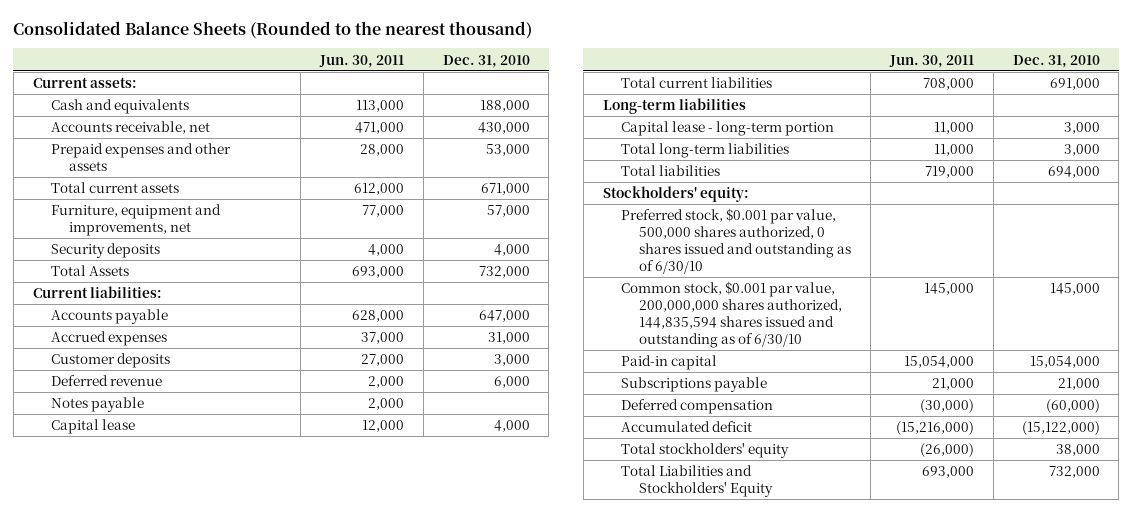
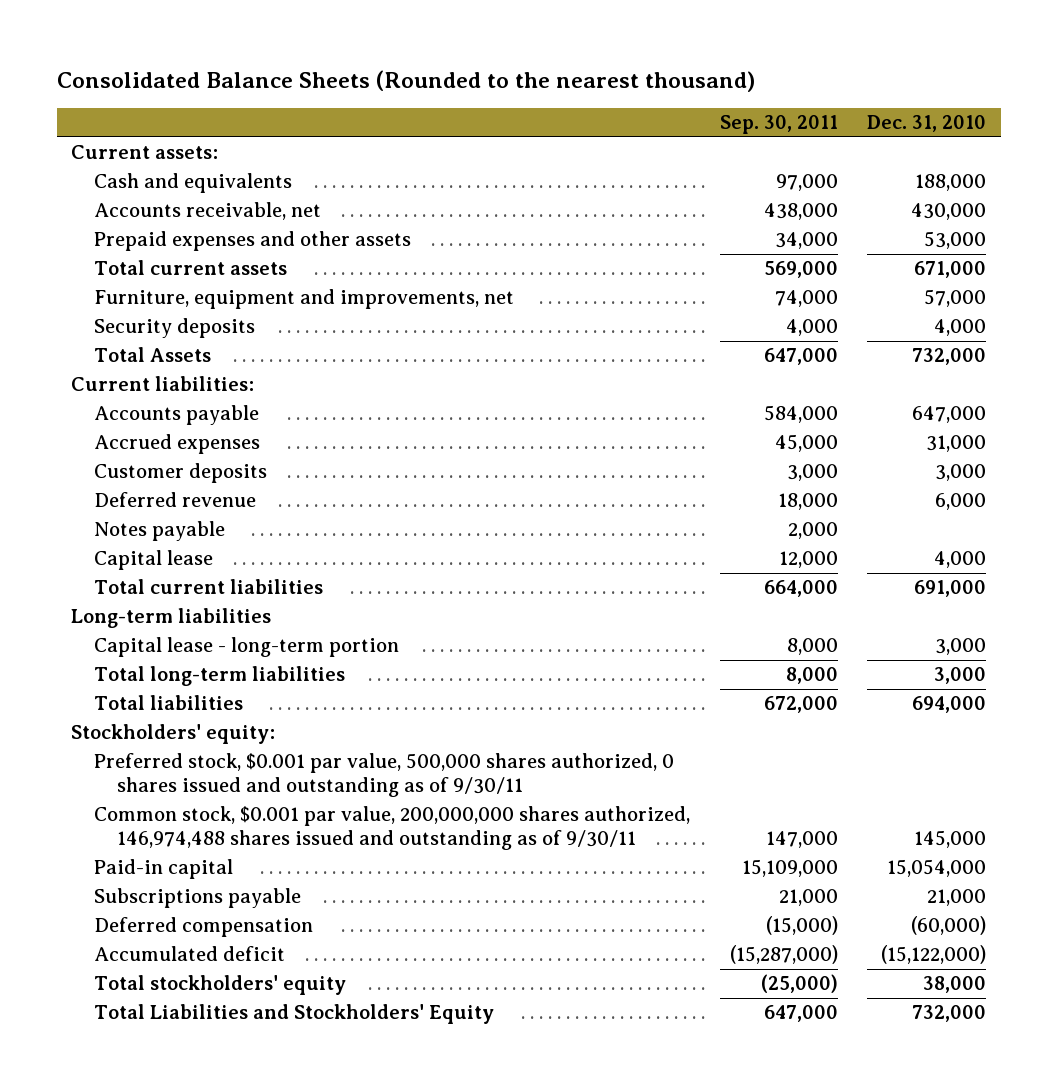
[318,54,404,68] Jun. 30, 2011 -> none
none -> [719,115,838,135] Sep. 30, 2011
[620,208,852,275] Preferred stock, $0.001 par value, 500,000 shares authorized, 0 shares issued and outstanding as of 6/30/10 -> [94,753,675,798] Preferred stock, $0.001 par value, 500,000 shares authorized, 0 shares issued and outstanding as of 9/30/11
[620,281,843,349] Common stock, $0.001 par value, 200,000,000 shares authorized, 144,835,594 shares issued and outstanding as of 6/30/10 -> [94,806,691,851] Common stock, $0.001 par value, 200,000,000 shares authorized, 146,974,488 shares issued and outstanding as of 9/30/11

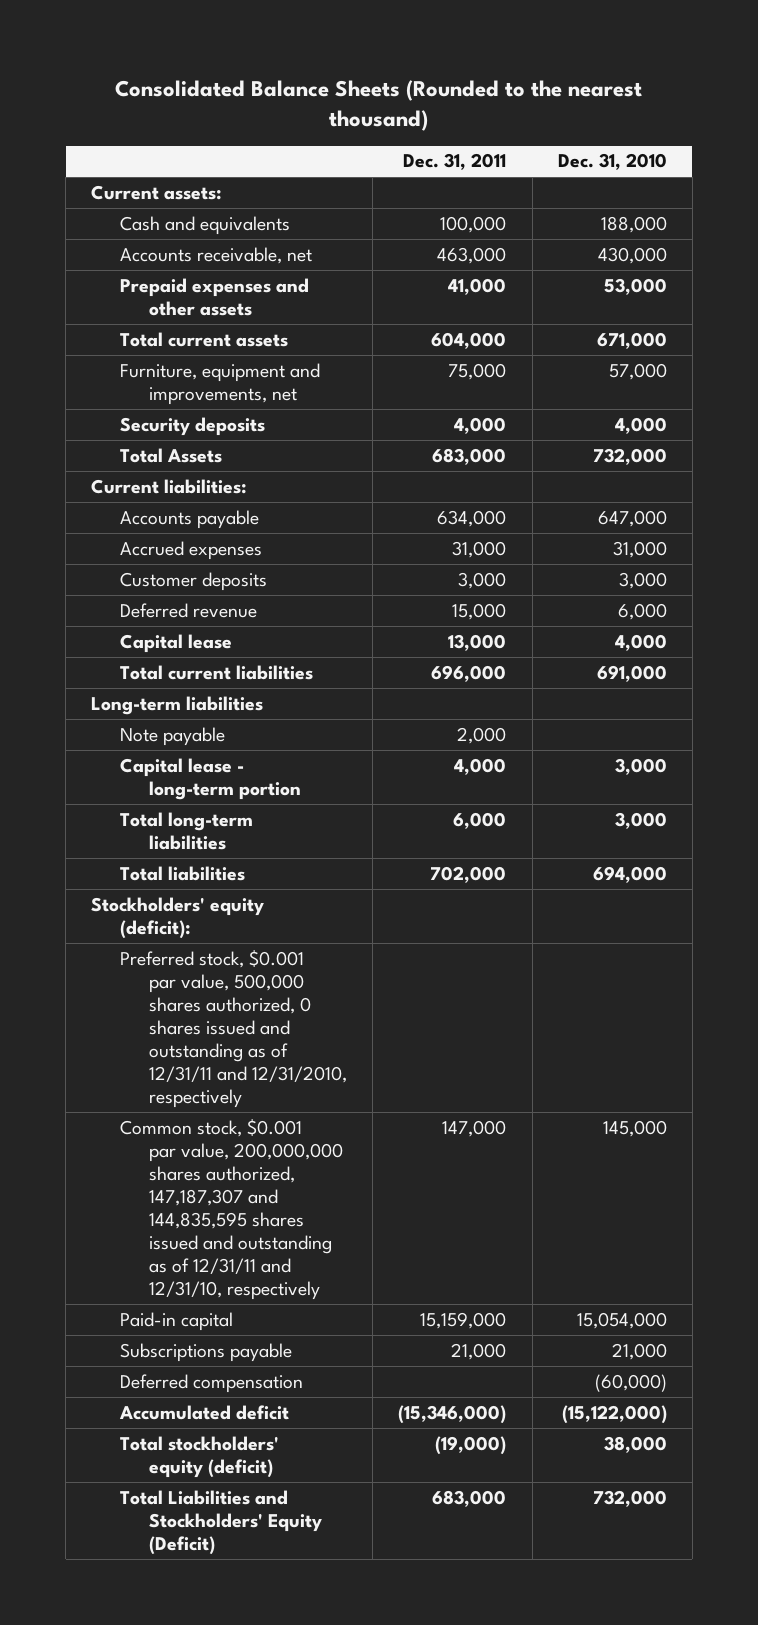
[719,115,838,135] Sep. 30, 2011 -> none
none -> [403,153,507,171] Dec. 31, 2011
[94,521,226,542] Notes payable -> none
none -> [120,726,226,746] Note payable
[71,724,276,745] Stockholders' equity: -> [91,896,265,939] Stockholders' equity (deficit):
[94,753,675,798] Preferred stock, $0.001 par value, 500,000 shares authorized, 0 shares issued and outstanding as of 9/30/11 -> [120,949,348,1109] Preferred stock, $0.001 par value, 500,000 shares authorized, 0 shares issued and outstanding as of 12/31/11 and 12/31/2010, respectively
[94,806,691,851] Common stock, $0.001 par value, 200,000,000 shares authorized, 146,974,488 shares issued and outstanding as of 9/30/11 -> [120,1118,344,1301] Common stock, $0.001 par value, 200,000,000 shares authorized, 147,187,307 and 144,835,595 shares issued and outstanding as of 12/31/11 and 12/31/10, respectively
[94,975,347,996] Total stockholders' equity -> [120,1435,280,1478] Total stockholders' equity (deficit)
[94,1004,495,1025] Total Liabilities and Stockholders' Equity -> [120,1489,323,1555] Total Liabilities and Stockholders' Equity (Deficit)

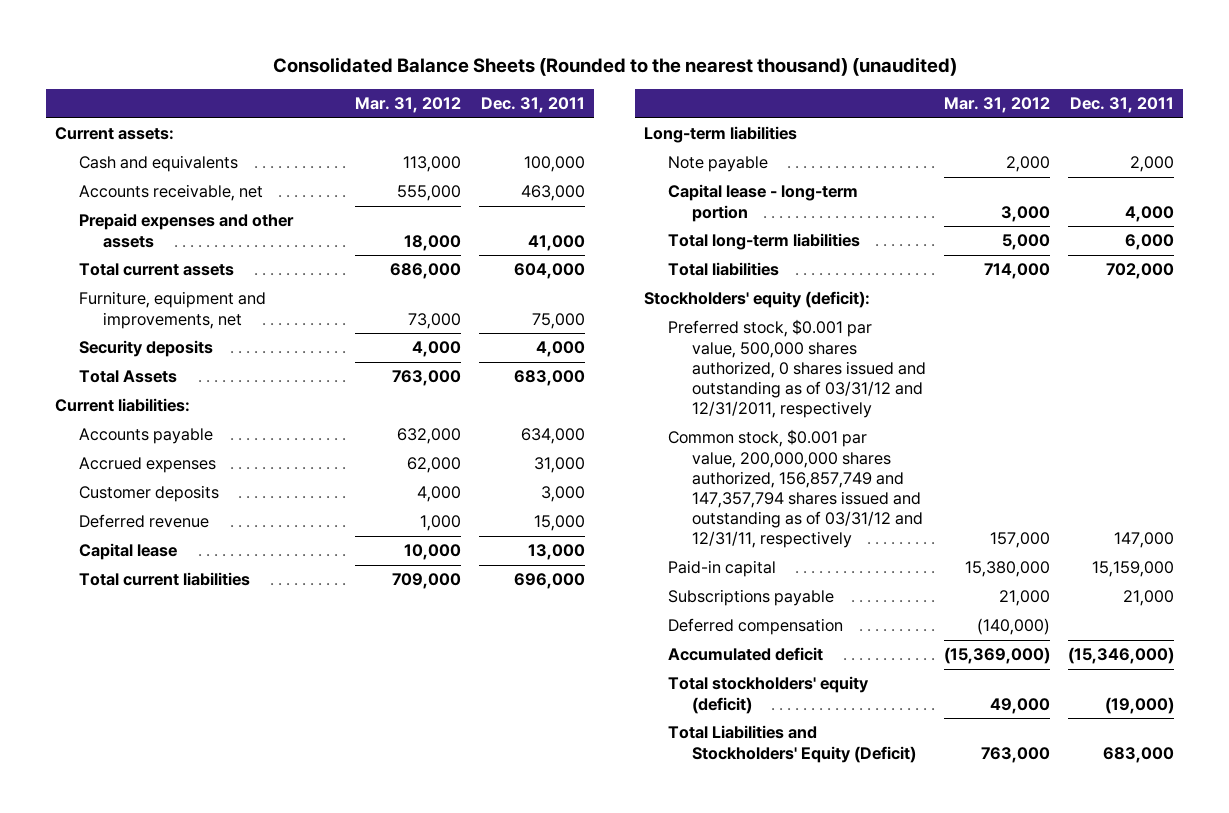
[115,79,643,132] Consolidated Balance Sheets (Rounded to the nearest thousand) -> [272,57,957,77] Consolidated Balance Sheets (Rounded to the nearest thousand) (unaudited)
[557,153,667,171] Dec. 31, 2010 -> none
none -> [354,97,461,114] Mar. 31, 2012
[120,949,348,1109] Preferred stock, $0.001 par value, 500,000 shares authorized, 0 shares issued and outstanding as of 12/31/11 and 12/31/2010, respectively -> [667,319,926,419] Preferred stock, $0.001 par value, 500,000 shares authorized, 0 shares issued and outstanding as of 03/31/12 and 12/31/2011, respectively
[120,1118,344,1301] Common stock, $0.001 par value, 200,000,000 shares authorized, 147,187,307 and 144,835,595 shares issued and outstanding as of 12/31/11 and 12/31/10, respectively -> [667,429,923,549] Common stock, $0.001 par value, 200,000,000 shares authorized, 156,857,749 and 147,357,794 shares issued and outstanding as of 03/31/12 and 12/31/11, respectively

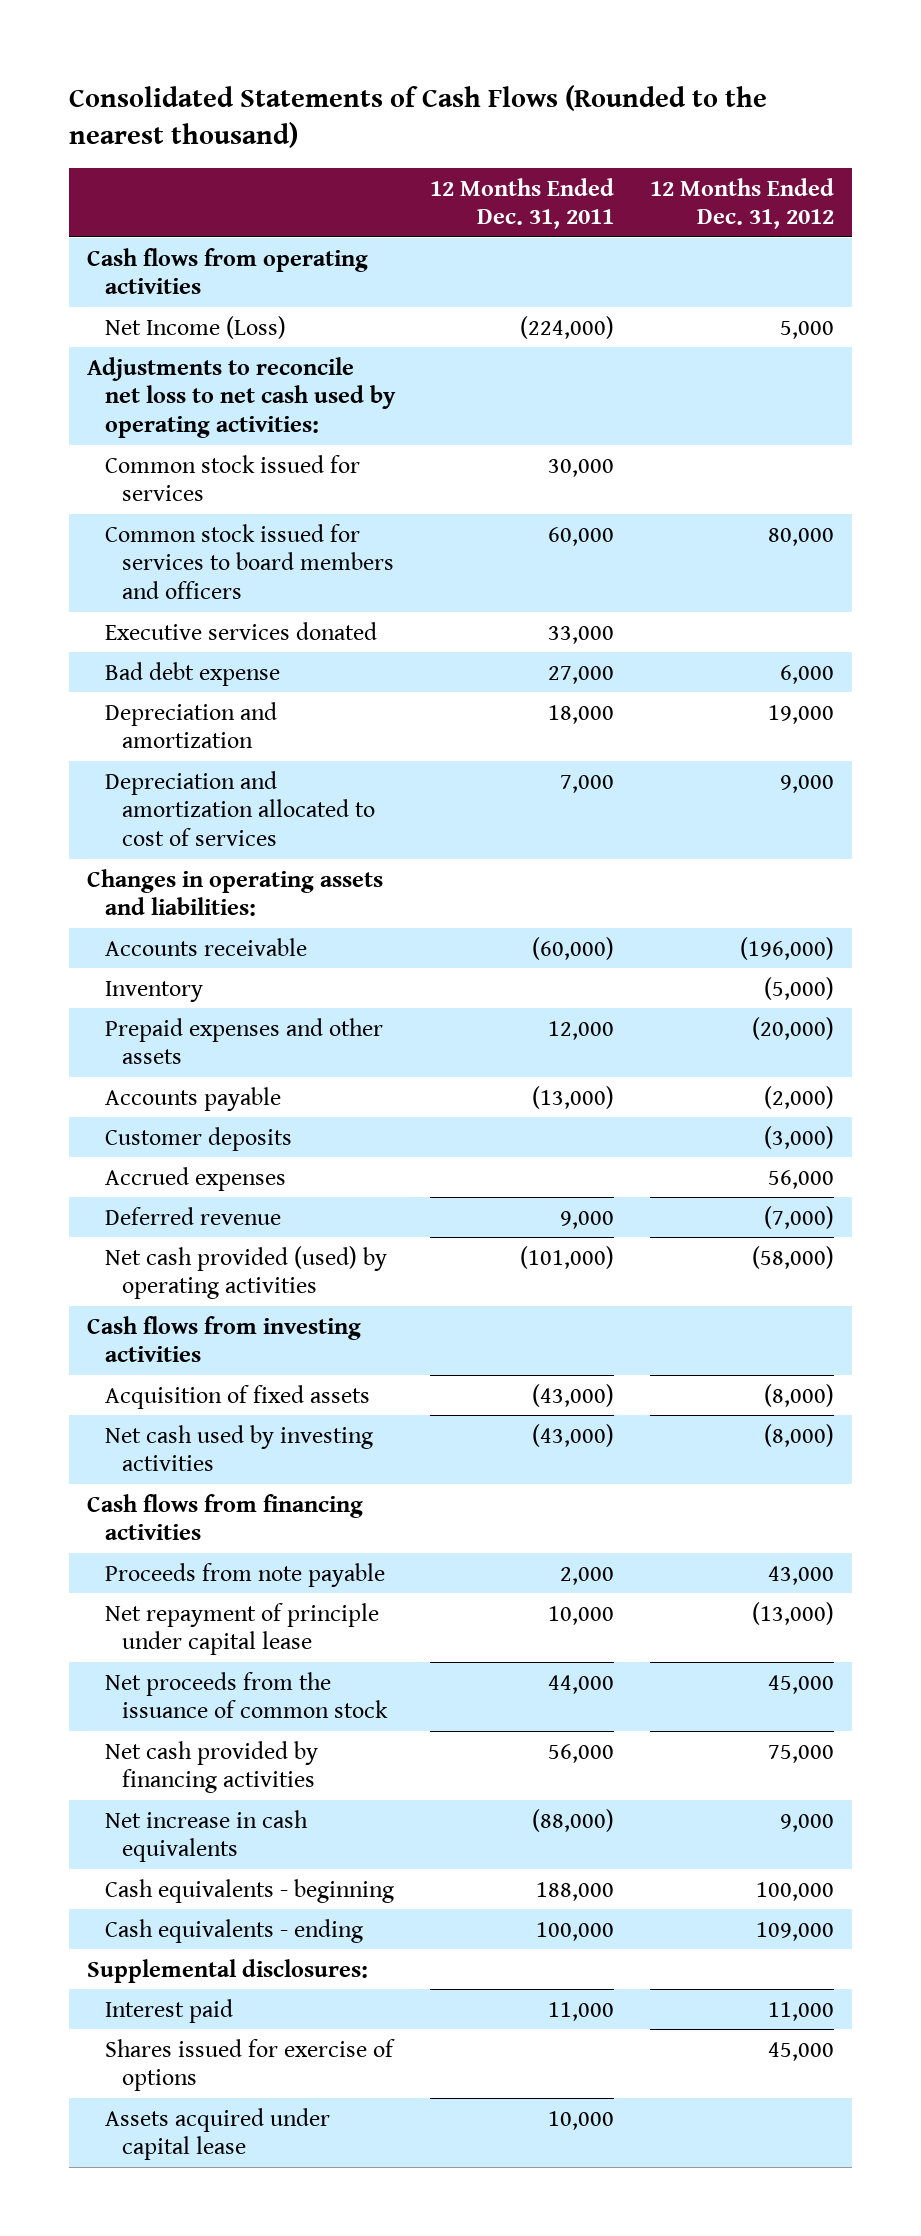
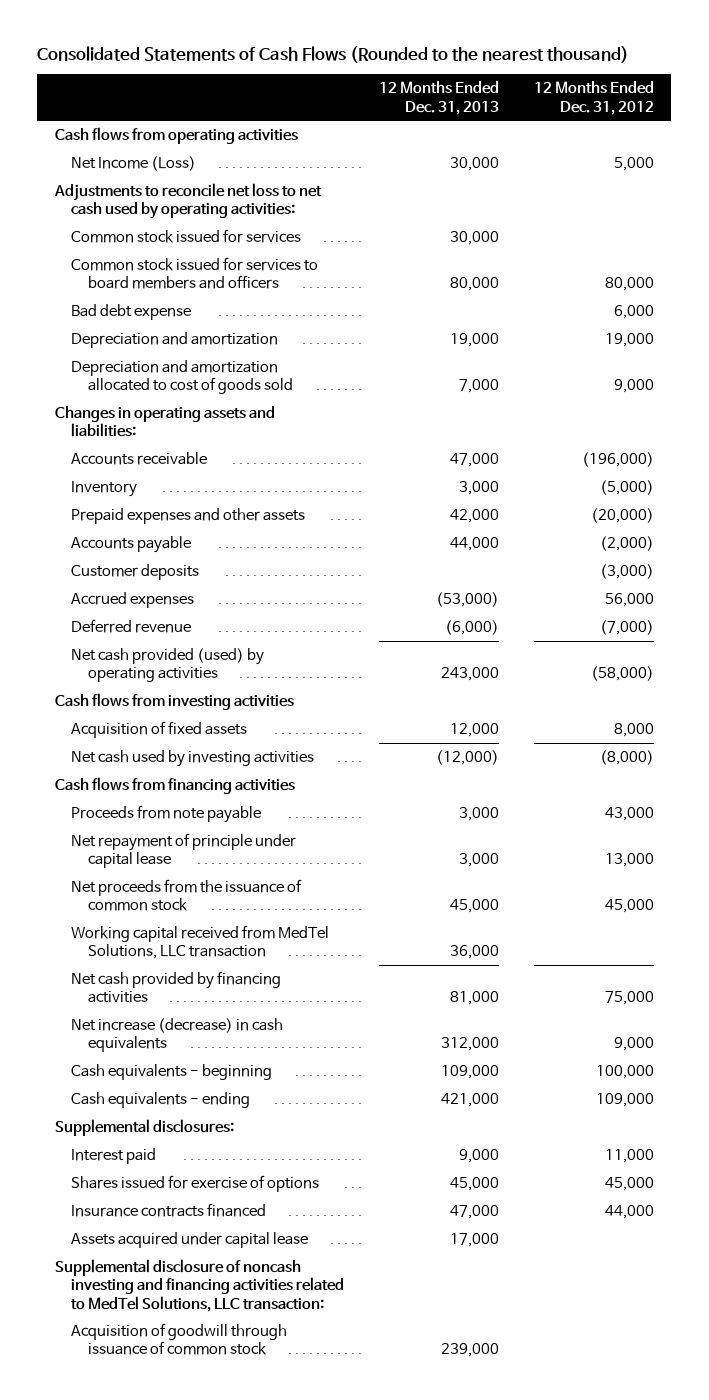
[430,177,615,230] 12 Months Ended Dec. 31, 2011 -> none
none -> [379,81,500,115] 12 Months Ended Dec. 31, 2013
[104,621,377,640] Executive services donated -> none
[104,770,376,847] Depreciation and amortization allocated to cost of services -> [71,360,293,395] Depreciation and amortization allocated to cost of goods sold
[764,1383,835,1407] (8,000) -> [613,723,654,738] 8,000
[752,1601,835,1625] (13,000) -> [604,853,654,868] 13,000
none -> [71,925,330,960] Working capital received from MedTel Solutions, LLC transaction
[104,1809,308,1863] Net increase in cash equivalents -> [71,1018,284,1053] Net increase (decrease) in cash equivalents
none -> [71,1203,267,1218] Insurance contracts financed
none -> [54,1259,345,1312] Supplemental disclosure of noncash investing and financing activities related to MedTel Solutions, LLC transaction:
none -> [71,1323,288,1356] Acquisition of goodwill through issuance of common stock

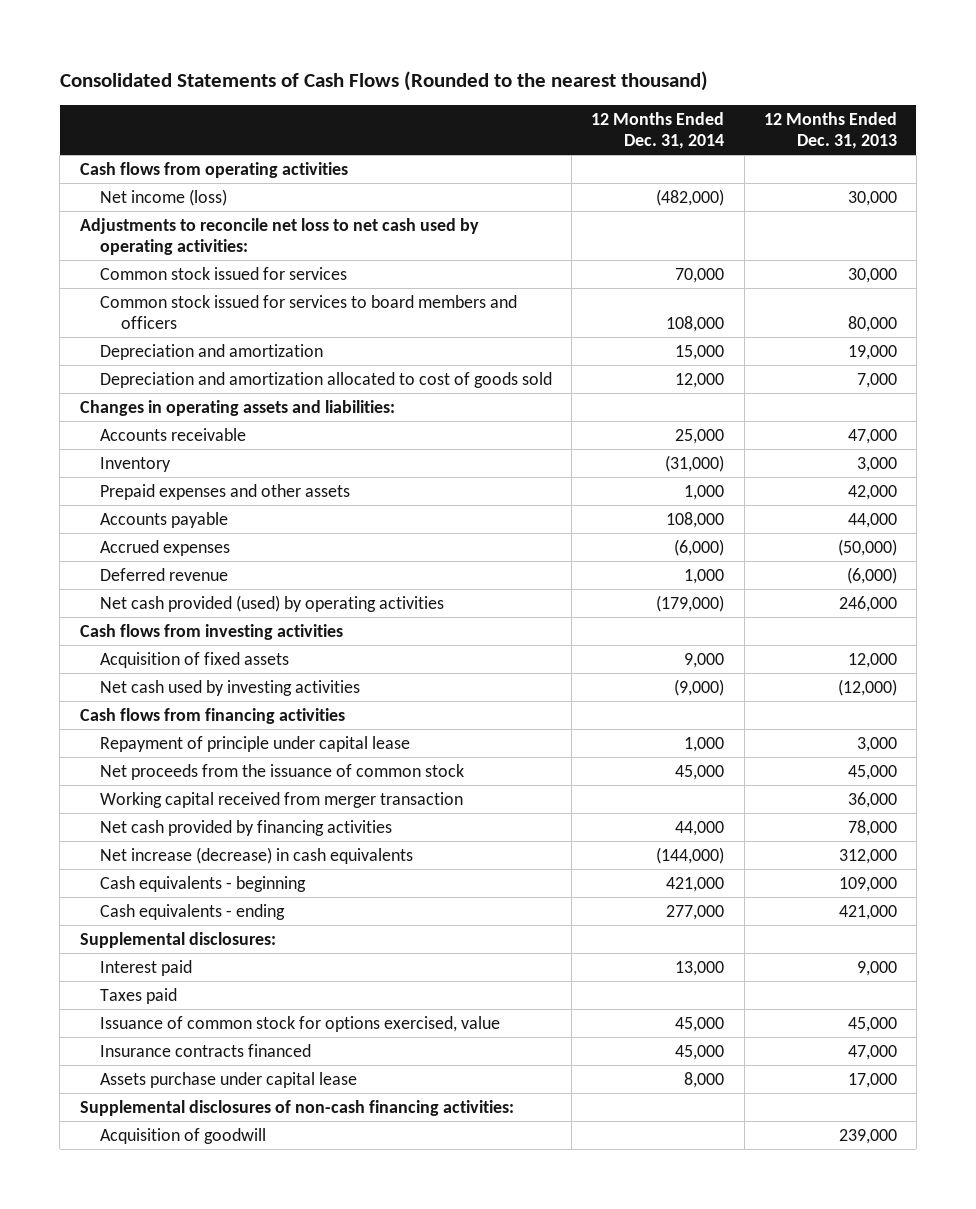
[533,81,654,115] 12 Months Ended Dec. 31, 2012 -> none
none -> [591,111,725,150] 12 Months Ended Dec. 31, 2014
[71,156,197,172] Net Income (Loss) -> [100,188,228,206] Net income (loss)
[71,304,192,321] Bad debt expense -> none
[71,564,200,581] Customer deposits -> none
[436,592,500,608] (53,000) -> [837,538,897,556] (50,000)
[441,667,500,682] 243,000 -> [838,595,897,612] 246,000
[71,805,262,824] Proceeds from note payable -> none
[71,833,297,869] Net repayment of principle under capital lease -> [100,735,411,752] Repayment of principle under capital lease
[71,925,330,960] Working capital received from MedTel Solutions, LLC transaction -> [100,791,464,808] Working capital received from merger transaction
[450,991,500,1006] 81,000 -> [847,819,897,836] 78,000
[71,1175,320,1193] Shares issued for exercise of options -> none
none -> [100,987,178,1004] Taxes paid
none -> [100,1015,501,1032] Issuance of common stock for options exercised, value
[54,1259,345,1312] Supplemental disclosure of noncash investing and financing activities related to MedTel Solutions, LLC transaction: -> none
[71,1232,309,1249] Assets acquired under capital lease -> [100,1071,358,1088] Assets purchase under capital lease
none -> [79,1099,514,1116] Supplemental disclosures of non-cash financing activities:
[71,1323,288,1356] Acquisition of goodwill through issuance of common stock -> [100,1127,267,1144] Acquisition of goodwill

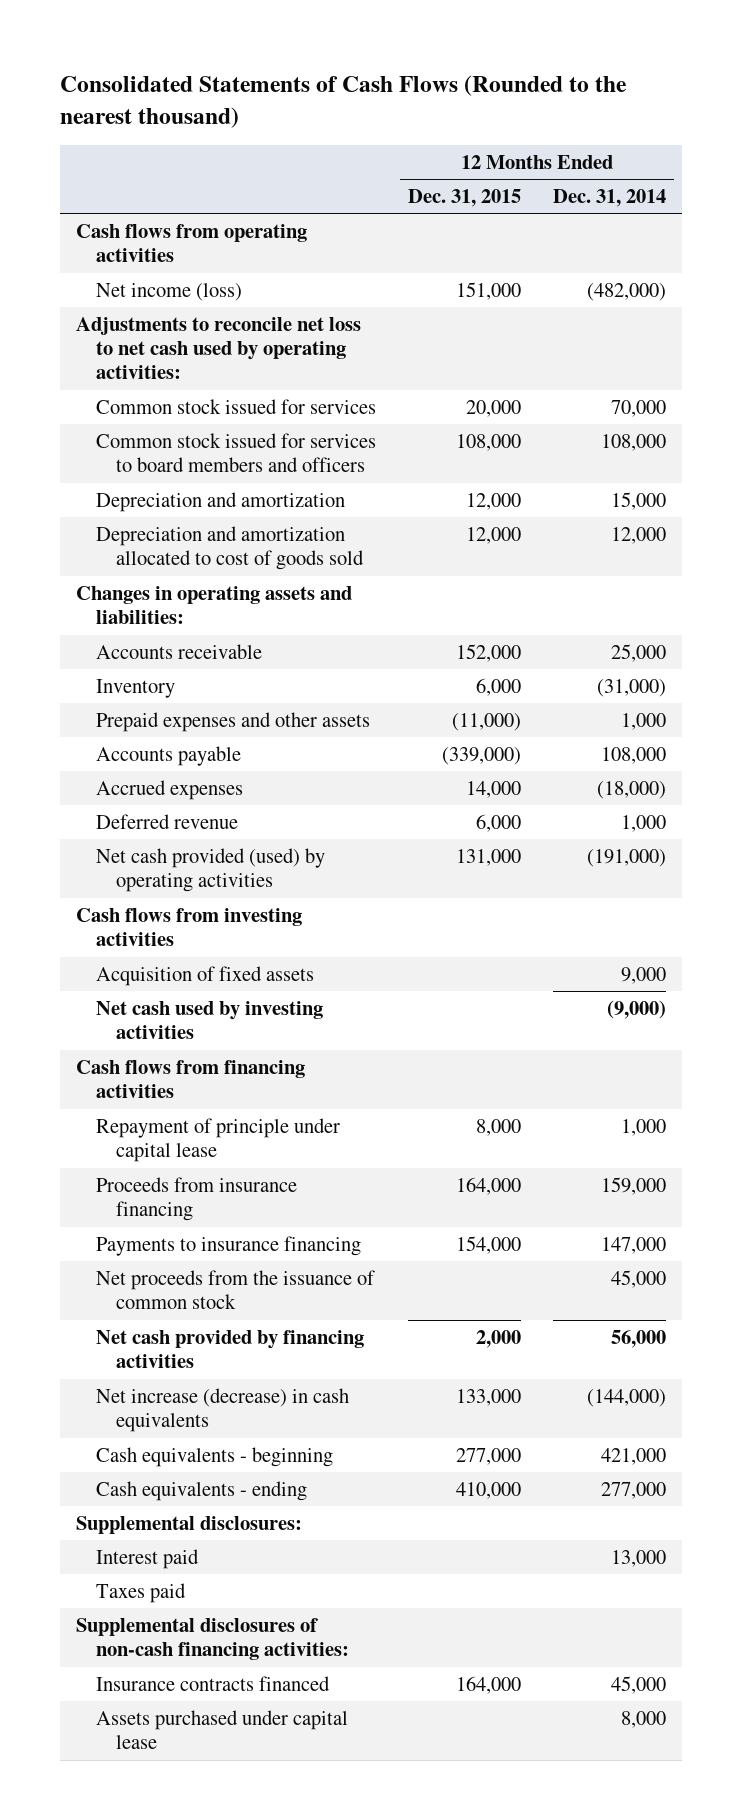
[763,111,897,150] 12 Months Ended Dec. 31, 2013 -> none
none -> [408,188,522,207] Dec. 31, 2015
[674,538,725,556] (6,000) -> [597,780,667,799] (18,000)
[656,594,725,612] (179,000) -> [587,848,667,867] (191,000)
none -> [96,1176,298,1222] Proceeds from insurance financing
none -> [96,1235,362,1256] Payments to insurance financing
[100,791,464,808] Working capital received from merger transaction -> none
[675,820,725,836] 44,000 -> [611,1329,667,1348] 56,000
[100,1015,501,1032] Issuance of common stock for options exercised, value -> none
[100,1071,358,1088] Assets purchase under capital lease -> none
[100,1127,267,1144] Acquisition of goodwill -> none
[100,1043,312,1057] Insurance contracts financed -> [96,1675,331,1691] Insurance contracts financed
none -> [96,1709,349,1750] Assets purchased under capital lease

